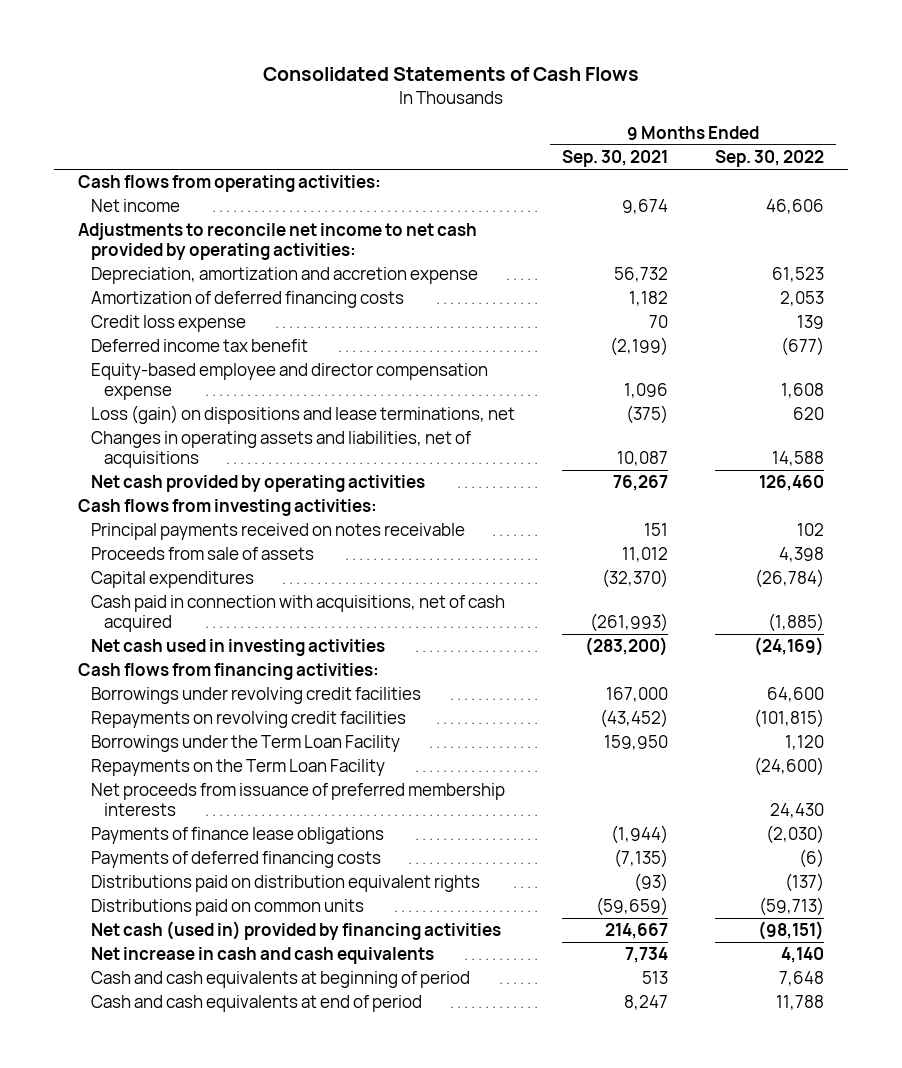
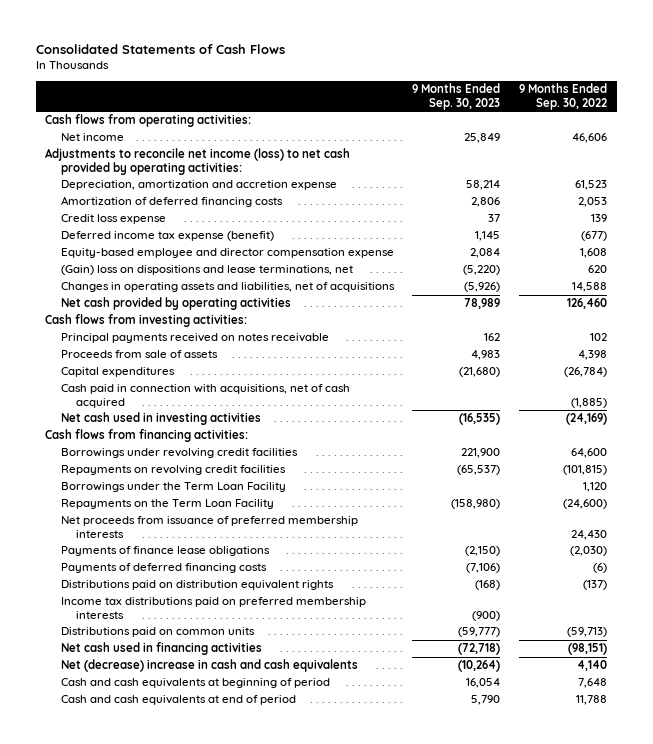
[561,150,668,168] Sep. 30, 2021 -> none
none -> [412,83,501,110] 9 Months Ended Sep. 30, 2023
[77,223,477,260] Adjustments to reconcile net income to net cash provided by operating activities: -> [45,148,351,176] Adjustments to reconcile net income (loss) to net cash provided by operating activities:
[90,339,308,353] Deferred income tax benefit -> [60,231,274,242] Deferred income tax expense (benefit)
[90,405,515,425] Loss (gain) on dispositions and lease terminations, net -> [60,265,353,276] (Gain) loss on dispositions and lease terminations, net
none -> [60,597,366,620] Income tax distributions paid on preferred membership interests
[90,921,501,941] Net cash (used in) provided by financing activities -> [60,642,262,656] Net cash used in financing activities
[90,947,434,965] Net increase in cash and cash equivalents -> [60,659,358,673] Net (decrease) increase in cash and cash equivalents

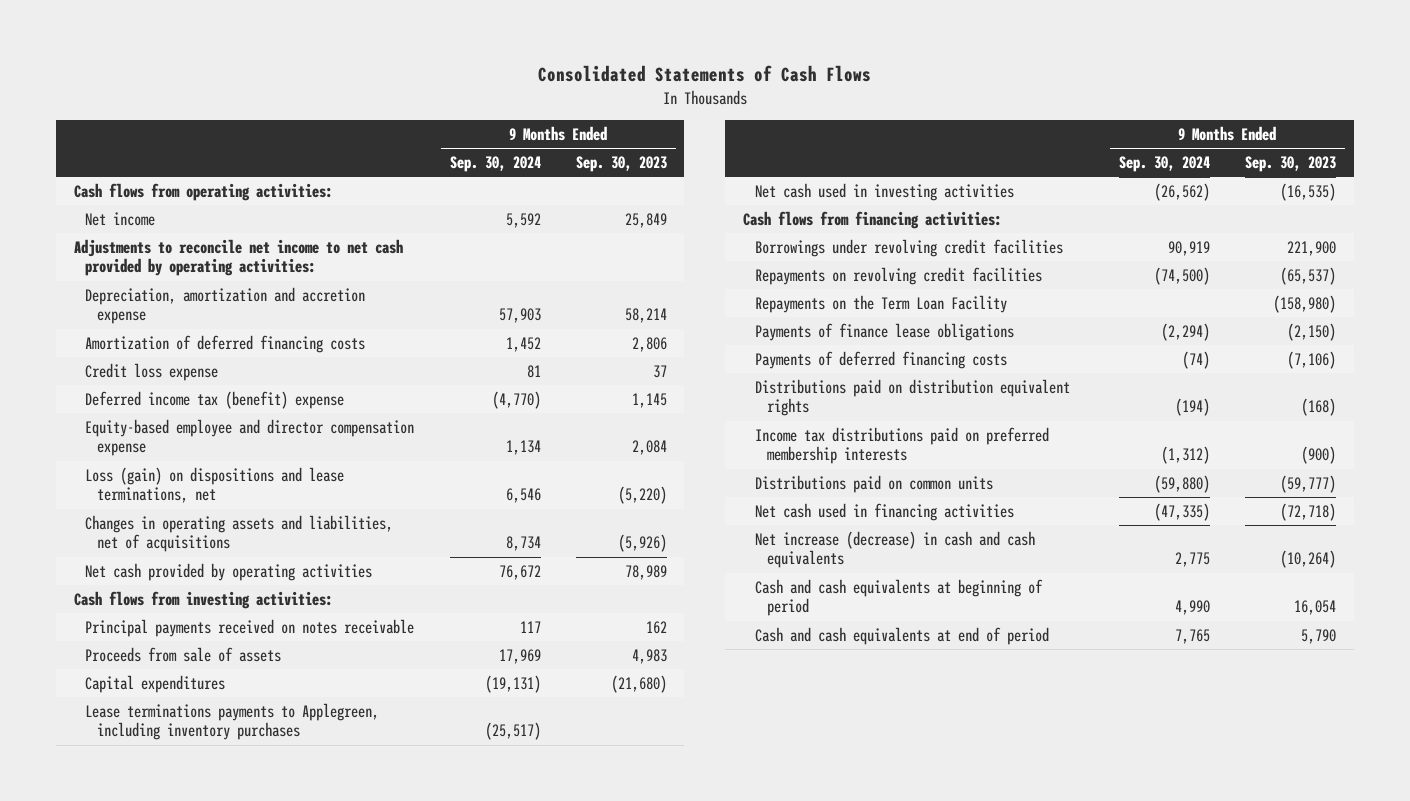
[519,83,608,110] 9 Months Ended Sep. 30, 2022 -> none
none -> [449,156,541,173] Sep. 30, 2024
[45,148,351,176] Adjustments to reconcile net income (loss) to net cash provided by operating activities: -> [73,238,403,277] Adjustments to reconcile net income to net cash provided by operating activities:
[60,231,274,242] Deferred income tax expense (benefit) -> [85,390,345,409] Deferred income tax (benefit) expense
[60,265,353,276] (Gain) loss on dispositions and lease terminations, net -> [85,466,345,504] Loss (gain) on dispositions and lease terminations, net
[60,384,350,409] Cash paid in connection with acquisitions, net of cash acquired -> none
none -> [85,702,380,741] Lease terminations payments to Applegreen, including inventory purchases
[60,482,286,493] Borrowings under the Term Loan Facility -> none
[60,516,358,539] Net proceeds from issuance of preferred membership interests -> none
[60,659,358,673] Net (decrease) increase in cash and cash equivalents -> [754,530,1035,569] Net increase (decrease) in cash and cash equivalents

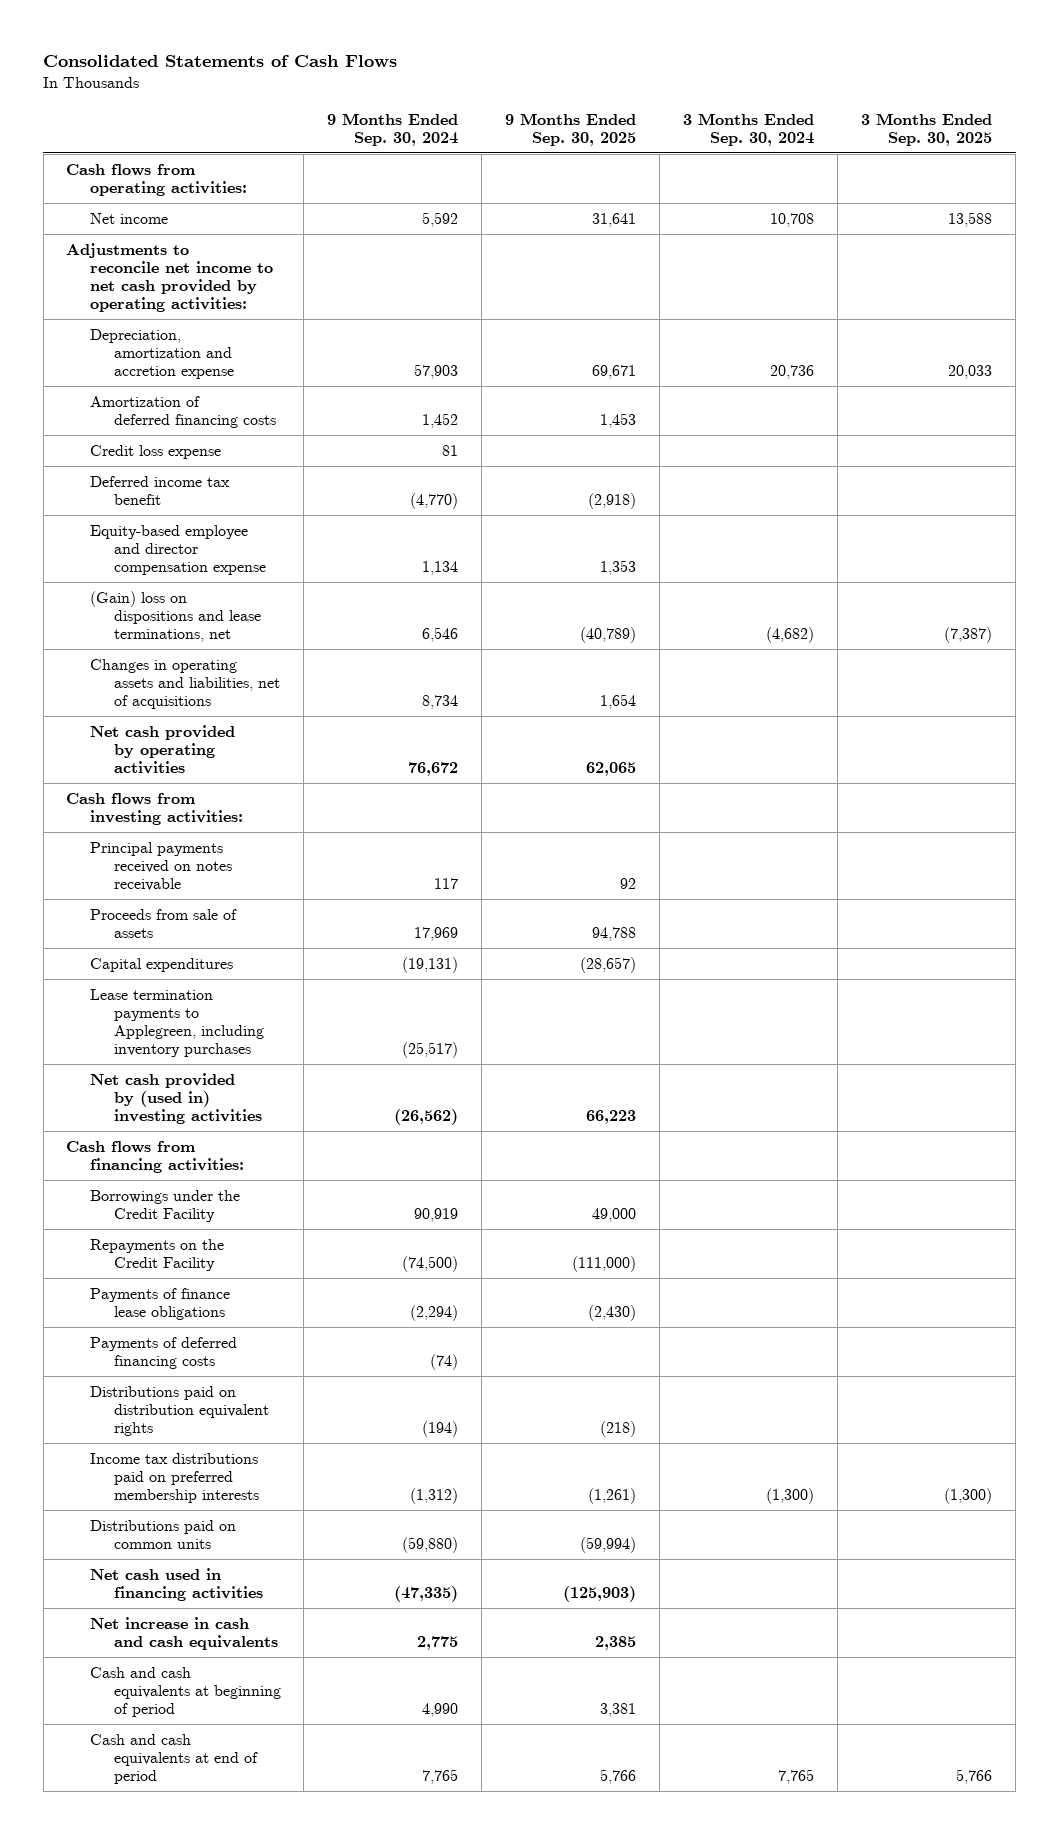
[575,156,667,173] Sep. 30, 2023 -> none
none -> [505,112,637,146] 9 Months Ended Sep. 30, 2025
none -> [683,112,815,146] 3 Months Ended Sep. 30, 2024
none -> [861,112,993,146] 3 Months Ended Sep. 30, 2025
[85,390,345,409] Deferred income tax (benefit) expense -> [89,475,230,505] Deferred income tax benefit
[85,466,345,504] Loss (gain) on dispositions and lease terminations, net -> [89,590,261,642] (Gain) loss on dispositions and lease terminations, net
[85,702,380,741] Lease terminations payments to Applegreen, including inventory purchases -> [89,988,264,1057] Lease termination payments to Applegreen, including inventory purchases
[754,182,1014,201] Net cash used in investing activities -> [89,1072,262,1124] Net cash provided by (used in) investing activities
[754,294,1007,313] Repayments on the Term Loan Facility -> none
[754,238,1063,257] Borrowings under revolving credit facilities -> [89,1189,240,1222] Borrowings under the Credit Facility
[754,266,1042,285] Repayments on revolving credit facilities -> [89,1238,224,1271] Repayments on the Credit Facility
[754,530,1035,569] Net increase (decrease) in cash and cash equivalents -> [89,1616,278,1650] Net increase in cash and cash equivalents

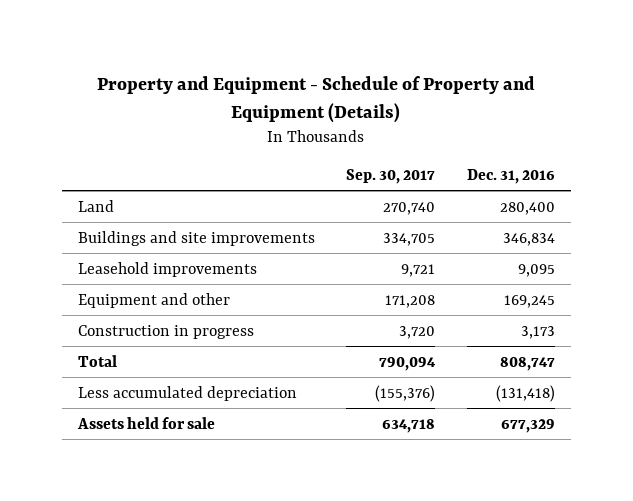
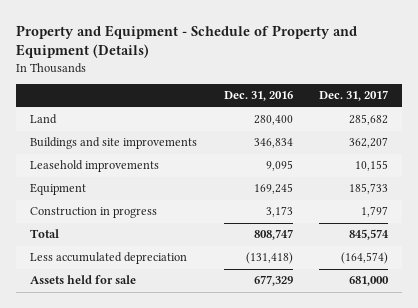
[346,169,436,185] Sep. 30, 2017 -> none
none -> [319,90,389,102] Dec. 31, 2017
[77,292,230,308] Equipment and other -> [29,183,86,196] Equipment

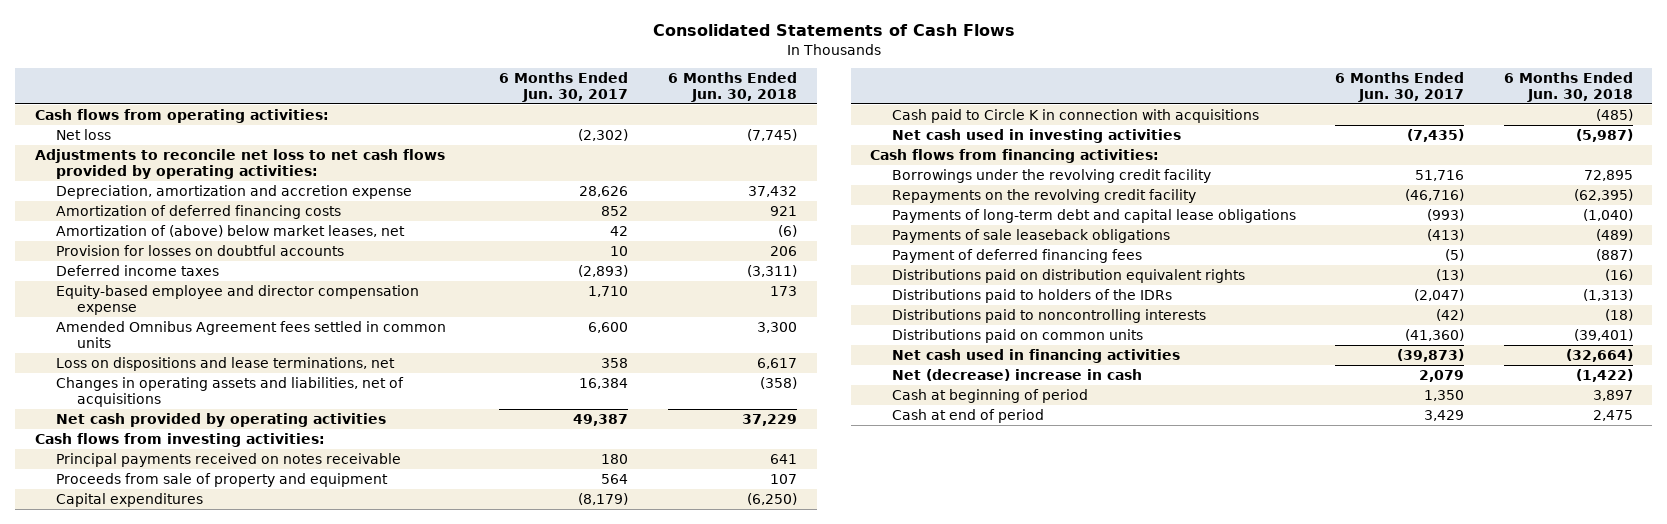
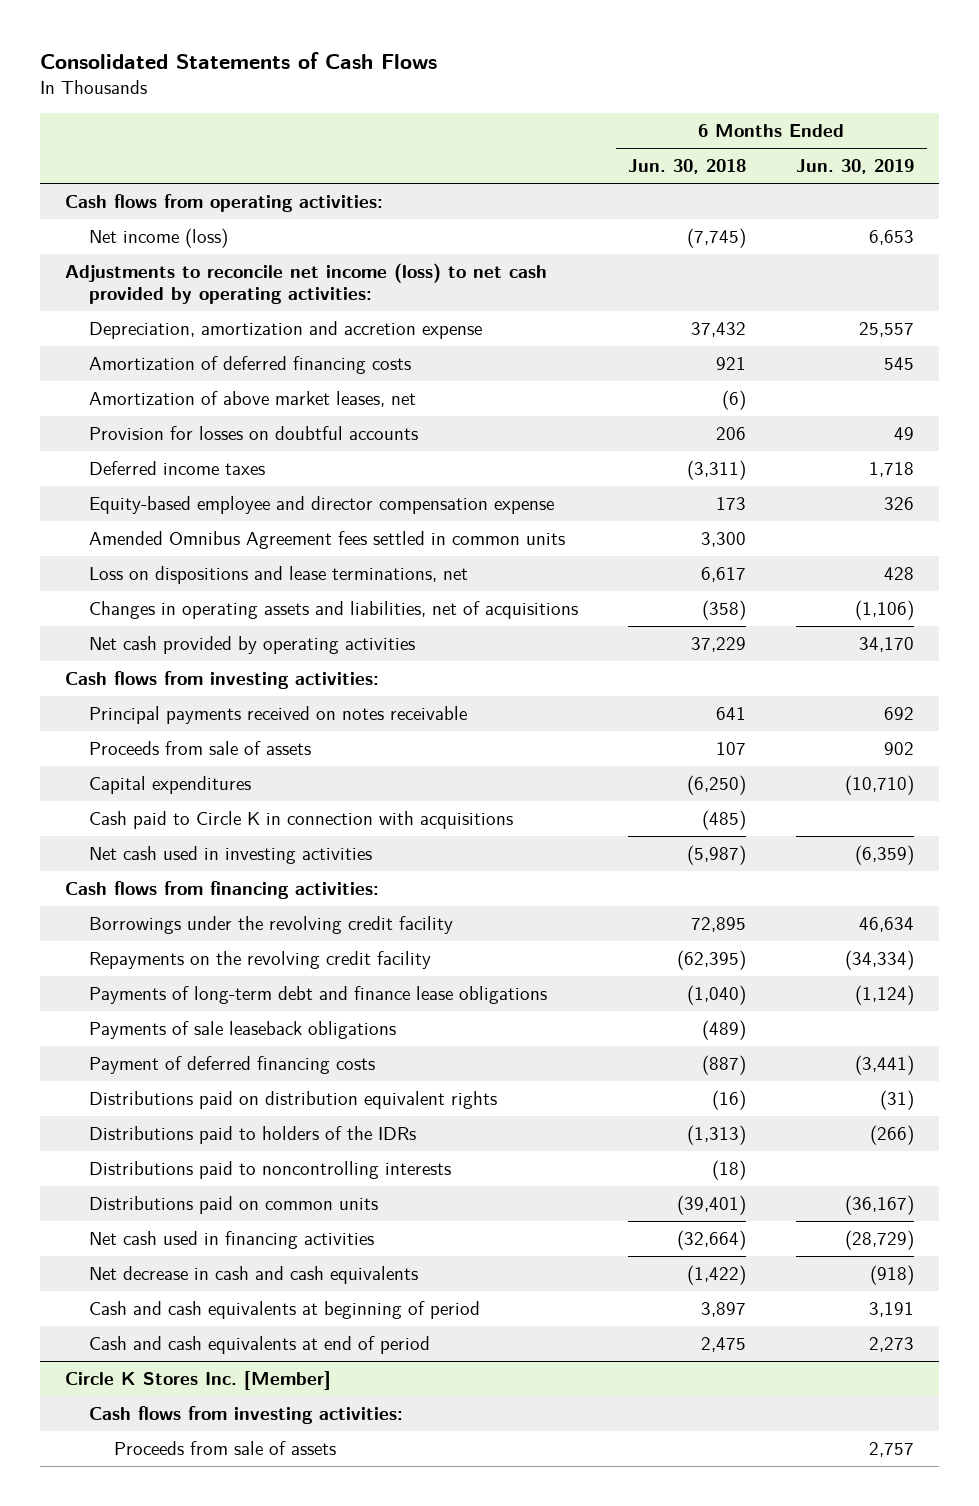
[499,72,629,102] 6 Months Ended Jun. 30, 2017 -> none
none -> [796,159,915,175] Jun. 30, 2019
[55,128,111,140] Net loss -> [89,228,229,249] Net income (loss)
[34,148,445,179] Adjustments to reconcile net loss to net cash flows provided by operating activities: -> [64,263,547,304] Adjustments to reconcile net income (loss) to net cash provided by operating activities:
[55,224,405,237] Amortization of (above) below market leases, net -> [89,391,417,408] Amortization of above market leases, net
[55,472,388,487] Proceeds from sale of property and equipment -> [89,741,312,756] Proceeds from sale of assets
[891,208,1296,223] Payments of long-term debt and capital lease obligations -> [89,986,548,1005] Payments of long-term debt and finance lease obligations
[891,248,1142,263] Payment of deferred financing fees -> [89,1056,376,1075] Payment of deferred financing costs
[891,368,1142,381] Net (decrease) increase in cash -> [89,1266,419,1285] Net decrease in cash and cash equivalents
[891,388,1088,403] Cash at beginning of period -> [89,1301,481,1320] Cash and cash equivalents at beginning of period
[891,408,1044,423] Cash at end of period -> [89,1336,431,1355] Cash and cash equivalents at end of period
none -> [64,1371,331,1391] Circle K Stores Inc. [Member]
none -> [89,1406,404,1425] Cash flows from investing activities:
none -> [113,1441,336,1456] Proceeds from sale of assets

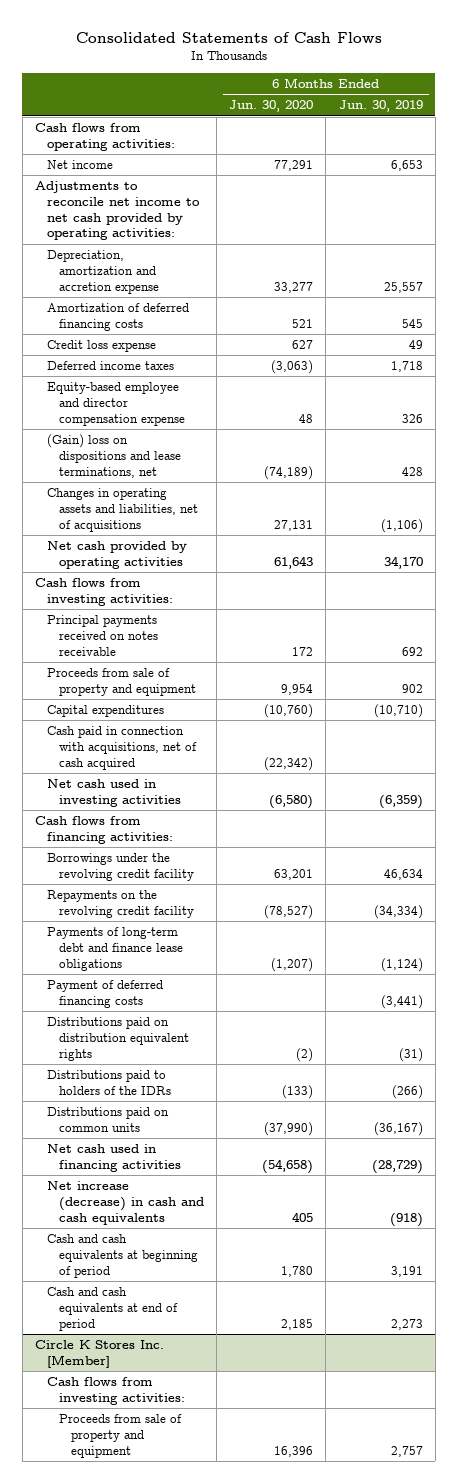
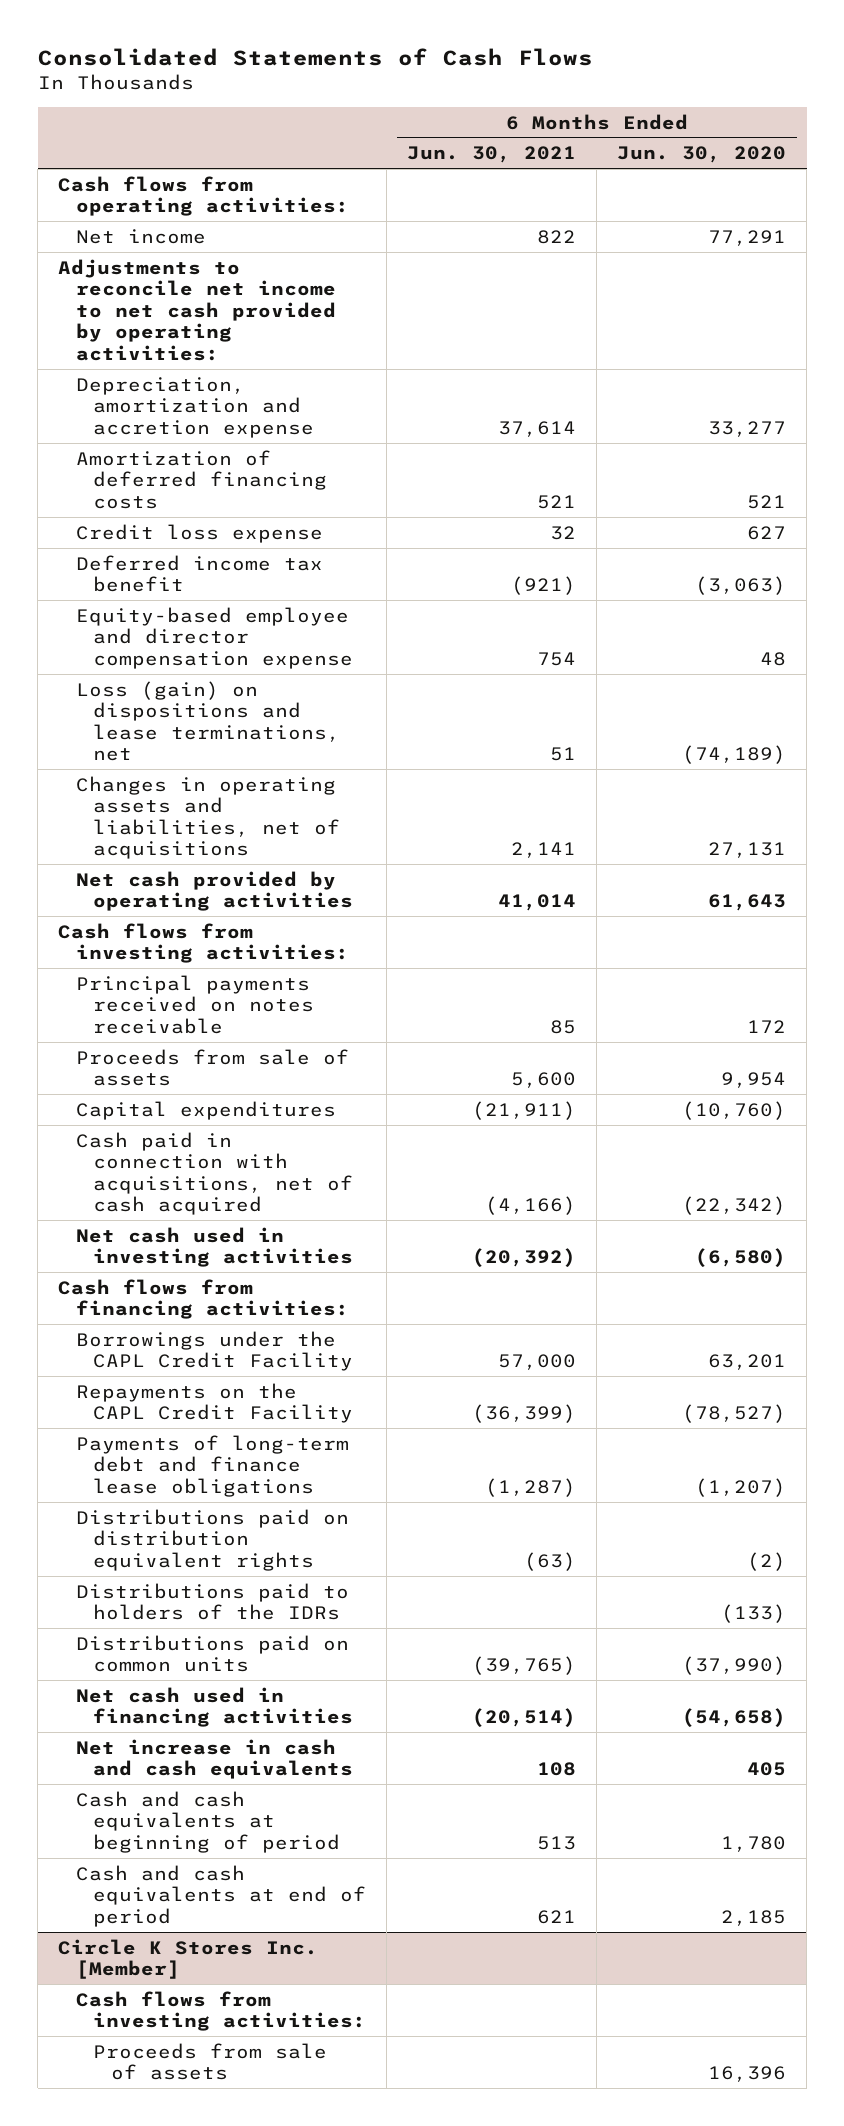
[338,100,423,113] Jun. 30, 2019 -> none
none -> [407,146,577,164] Jun. 30, 2021
[46,361,174,371] Deferred income taxes -> [75,554,323,593] Deferred income tax benefit
[46,434,181,478] (Gain) loss on dispositions and lease terminations, net -> [75,680,341,762] Loss (gain) on dispositions and lease terminations, net
[46,668,196,696] Proceeds from sale of property and equipment -> [75,1048,349,1087] Proceeds from sale of assets
[46,853,194,881] Borrowings under the revolving credit facility -> [75,1330,354,1372] Borrowings under the CAPL Credit Facility
[46,890,194,918] Repayments on the revolving credit facility -> [75,1382,354,1424] Repayments on the CAPL Credit Facility
[46,980,163,1008] Payment of deferred financing costs -> none
[46,1181,204,1225] Net increase (decrease) in cash and cash equivalents -> [75,1738,354,1780] Net increase in cash and cash equivalents
[58,1414,182,1458] Proceeds from sale of property and equipment -> [93,2042,328,2081] Proceeds from sale of assets

